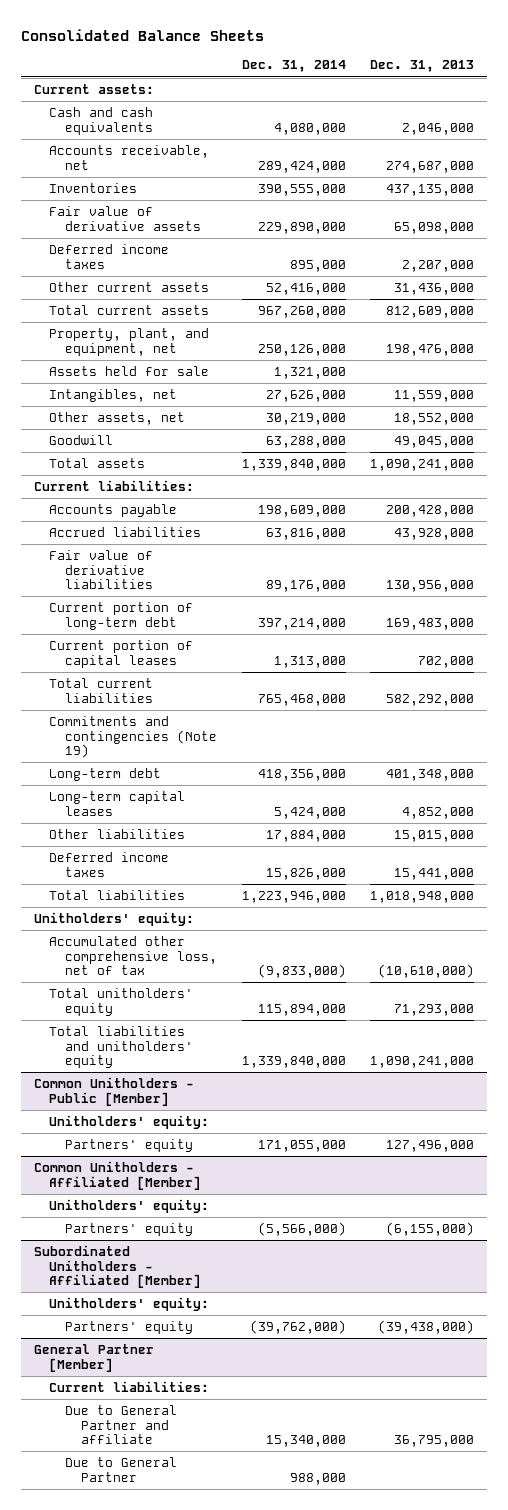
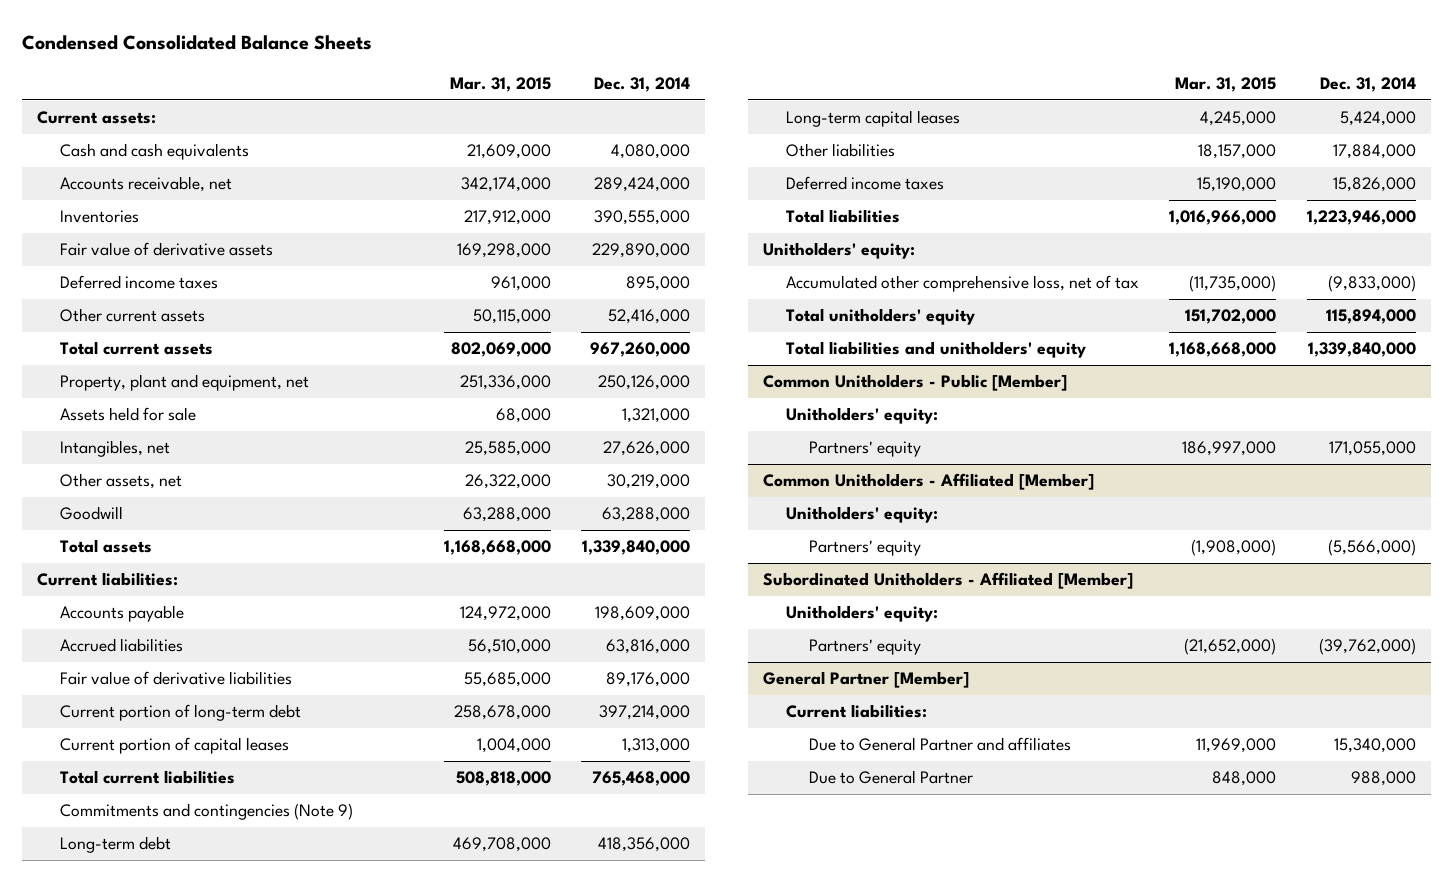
[21,28,265,41] Consolidated Balance Sheets -> [22,35,373,51] Condensed Consolidated Balance Sheets
[370,60,475,73] Dec. 31, 2013 -> none
none -> [449,76,551,92] Mar. 31, 2015
[49,328,210,356] Property, plant, and equipment, net -> [60,374,310,392] Property, plant and equipment, net
[49,716,218,758] Commitments and contingencies (Note 19) -> [60,803,354,821] Commitments and contingencies (Note 9)
[65,1405,178,1444] Due to General Partner and affiliate -> [809,737,1072,752] Due to General Partner and affiliates

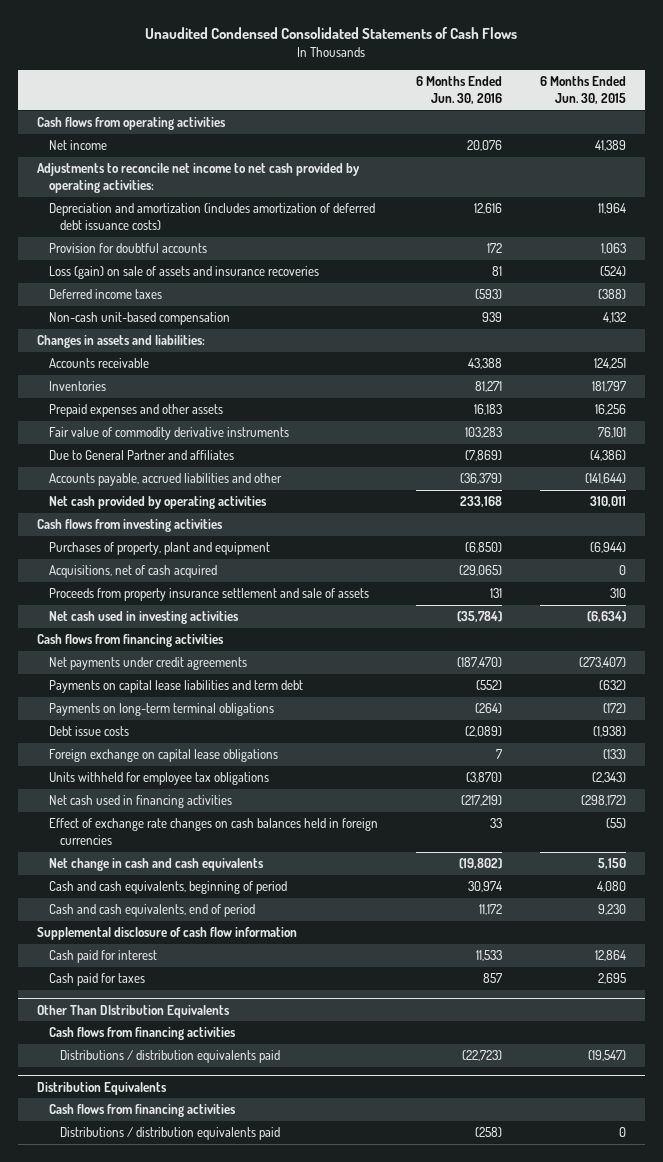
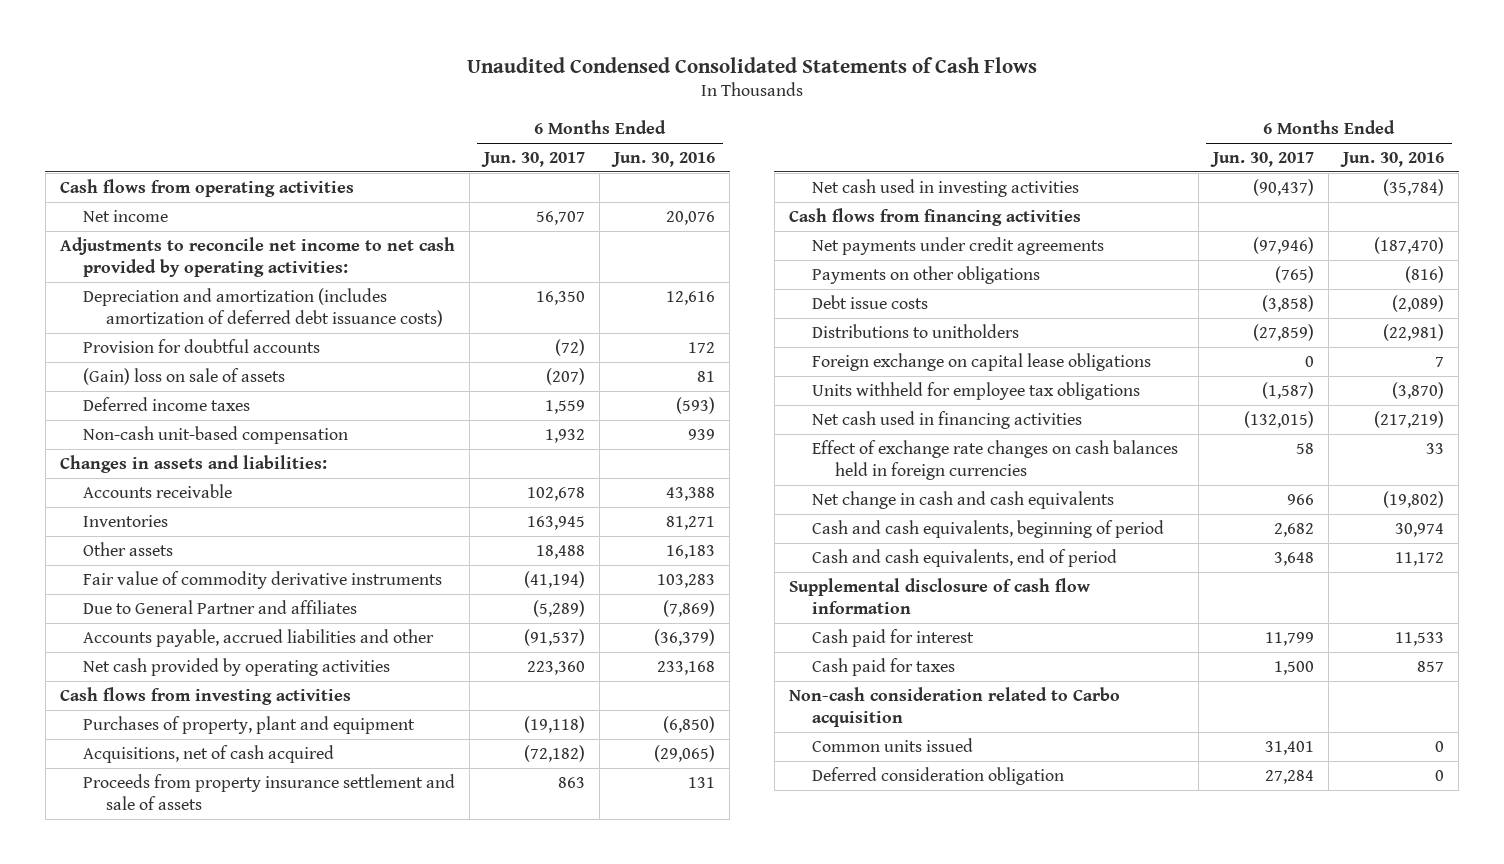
[539,76,626,104] 6 Months Ended Jun. 30, 2015 -> none
none -> [481,151,586,167] Jun. 30, 2017
[48,266,319,280] Loss (gain) on sale of assets and insurance recoveries -> [82,367,285,385] (Gain) loss on sale of assets
[48,404,223,418] Prepaid expenses and other assets -> [82,541,173,556] Other assets
[48,680,303,694] Payments on capital lease liabilities and term debt -> none
[48,703,274,717] Payments on long-term terminal obligations -> none
none -> [811,265,1040,284] Payments on other obligations
none -> [811,323,1019,338] Distributions to unitholders
[37,1004,231,1018] Other Than DIstribution Equivalents -> none
[48,1027,236,1041] Cash flows from financing activities -> none
[60,1050,281,1064] Distributions / distribution equivalents paid -> none
[37,1081,168,1095] Distribution Equivalents -> none
[48,1104,236,1118] Cash flows from financing activities -> none
[60,1127,281,1141] Distributions / distribution equivalents paid -> none
none -> [788,686,1120,728] Non-cash consideration related to Carbo acquisition
none -> [811,737,973,752] Common units issued
none -> [811,766,1064,785] Deferred consideration obligation

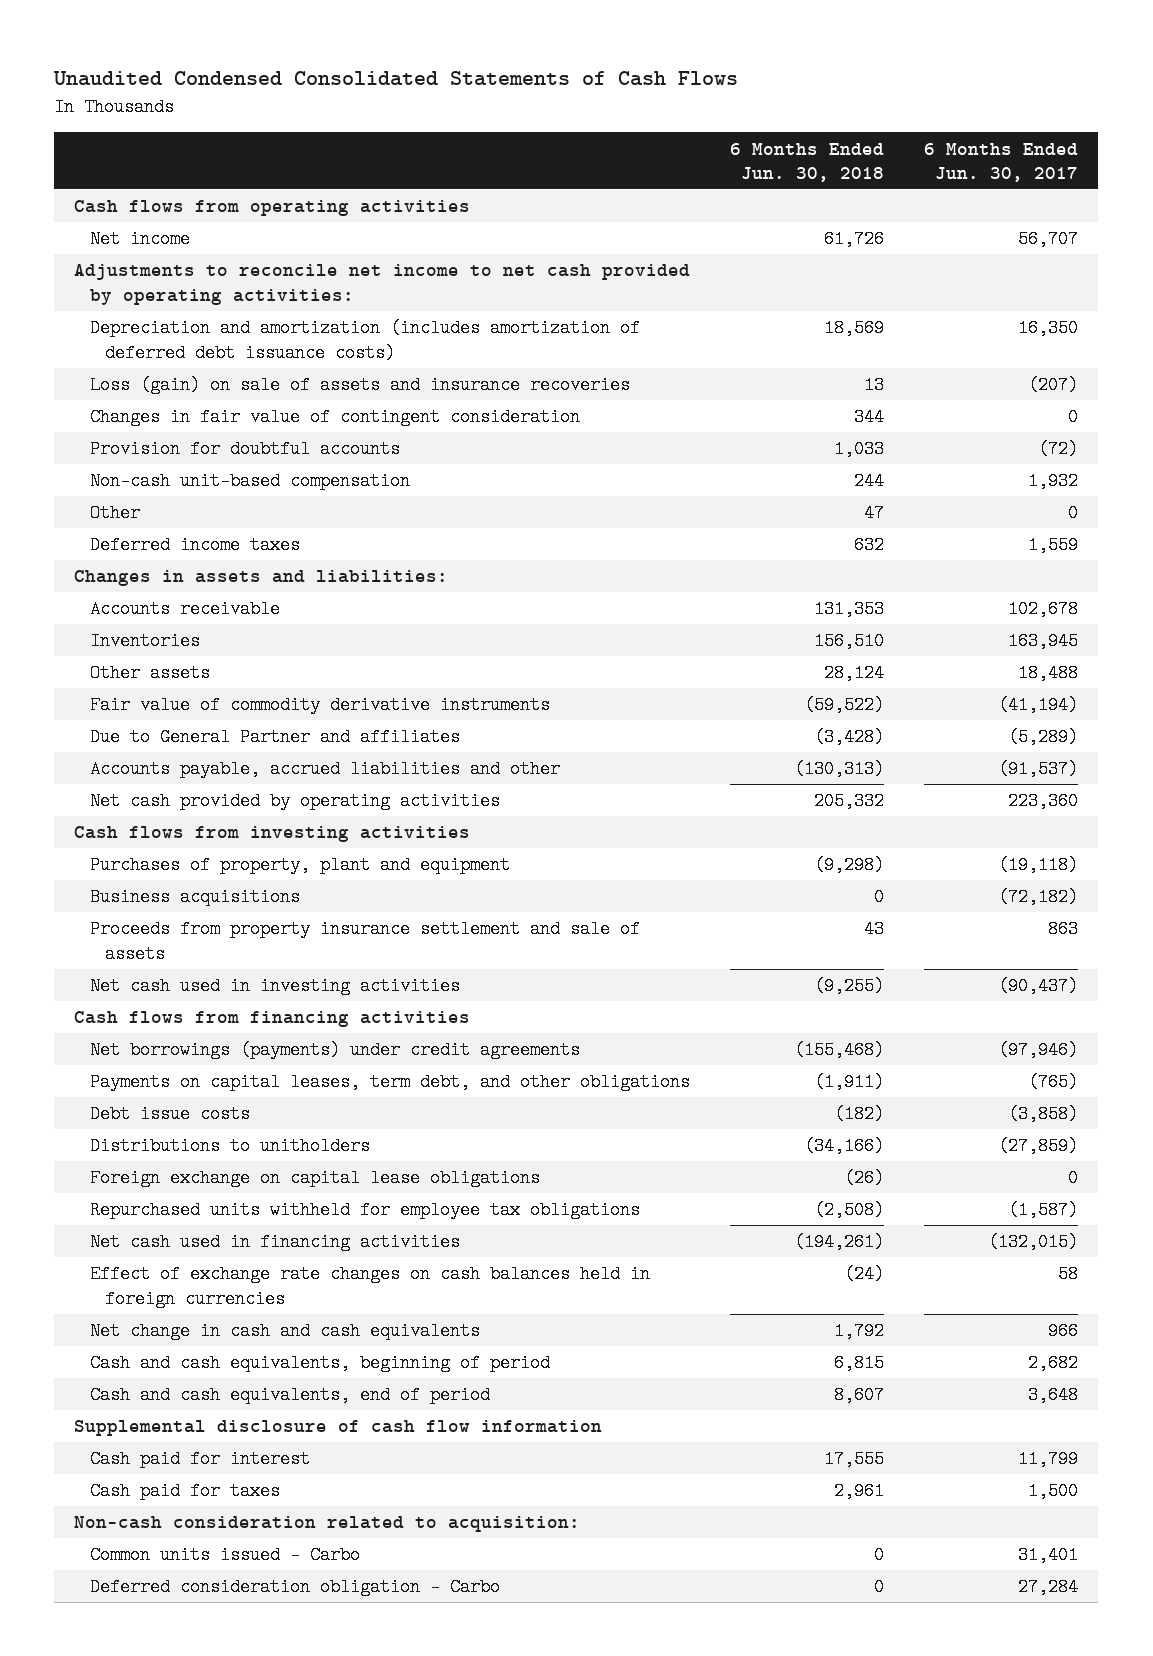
[611,151,716,167] Jun. 30, 2016 -> none
none -> [730,142,885,182] 6 Months Ended Jun. 30, 2018
none -> [89,376,630,395] Loss (gain) on sale of assets and insurance recoveries
none -> [89,408,580,427] Changes in fair value of contingent consideration
[82,367,285,385] (Gain) loss on sale of assets -> none
none -> [89,504,140,523] Other
[82,396,250,411] Deferred income taxes -> [89,536,300,555] Deferred income taxes
[82,744,334,763] Acquisitions, net of cash acquired -> [89,888,300,907] Business acquisitions
[811,236,1104,255] Net payments under credit agreements -> [89,1041,580,1060] Net borrowings (payments) under credit agreements
[811,265,1040,284] Payments on other obligations -> [89,1073,690,1092] Payments on capital leases, term debt, and other obligations
[811,381,1140,400] Units withheld for employee tax obligations -> [89,1201,640,1220] Repurchased units withheld for employee tax obligations
[788,686,1120,728] Non-cash consideration related to Carbo acquisition -> [74,1516,581,1533] Non-cash consideration related to acquisition:
[811,737,973,752] Common units issued -> [89,1546,360,1565] Common units issued - Carbo
[811,766,1064,785] Deferred consideration obligation -> [89,1578,500,1597] Deferred consideration obligation - Carbo

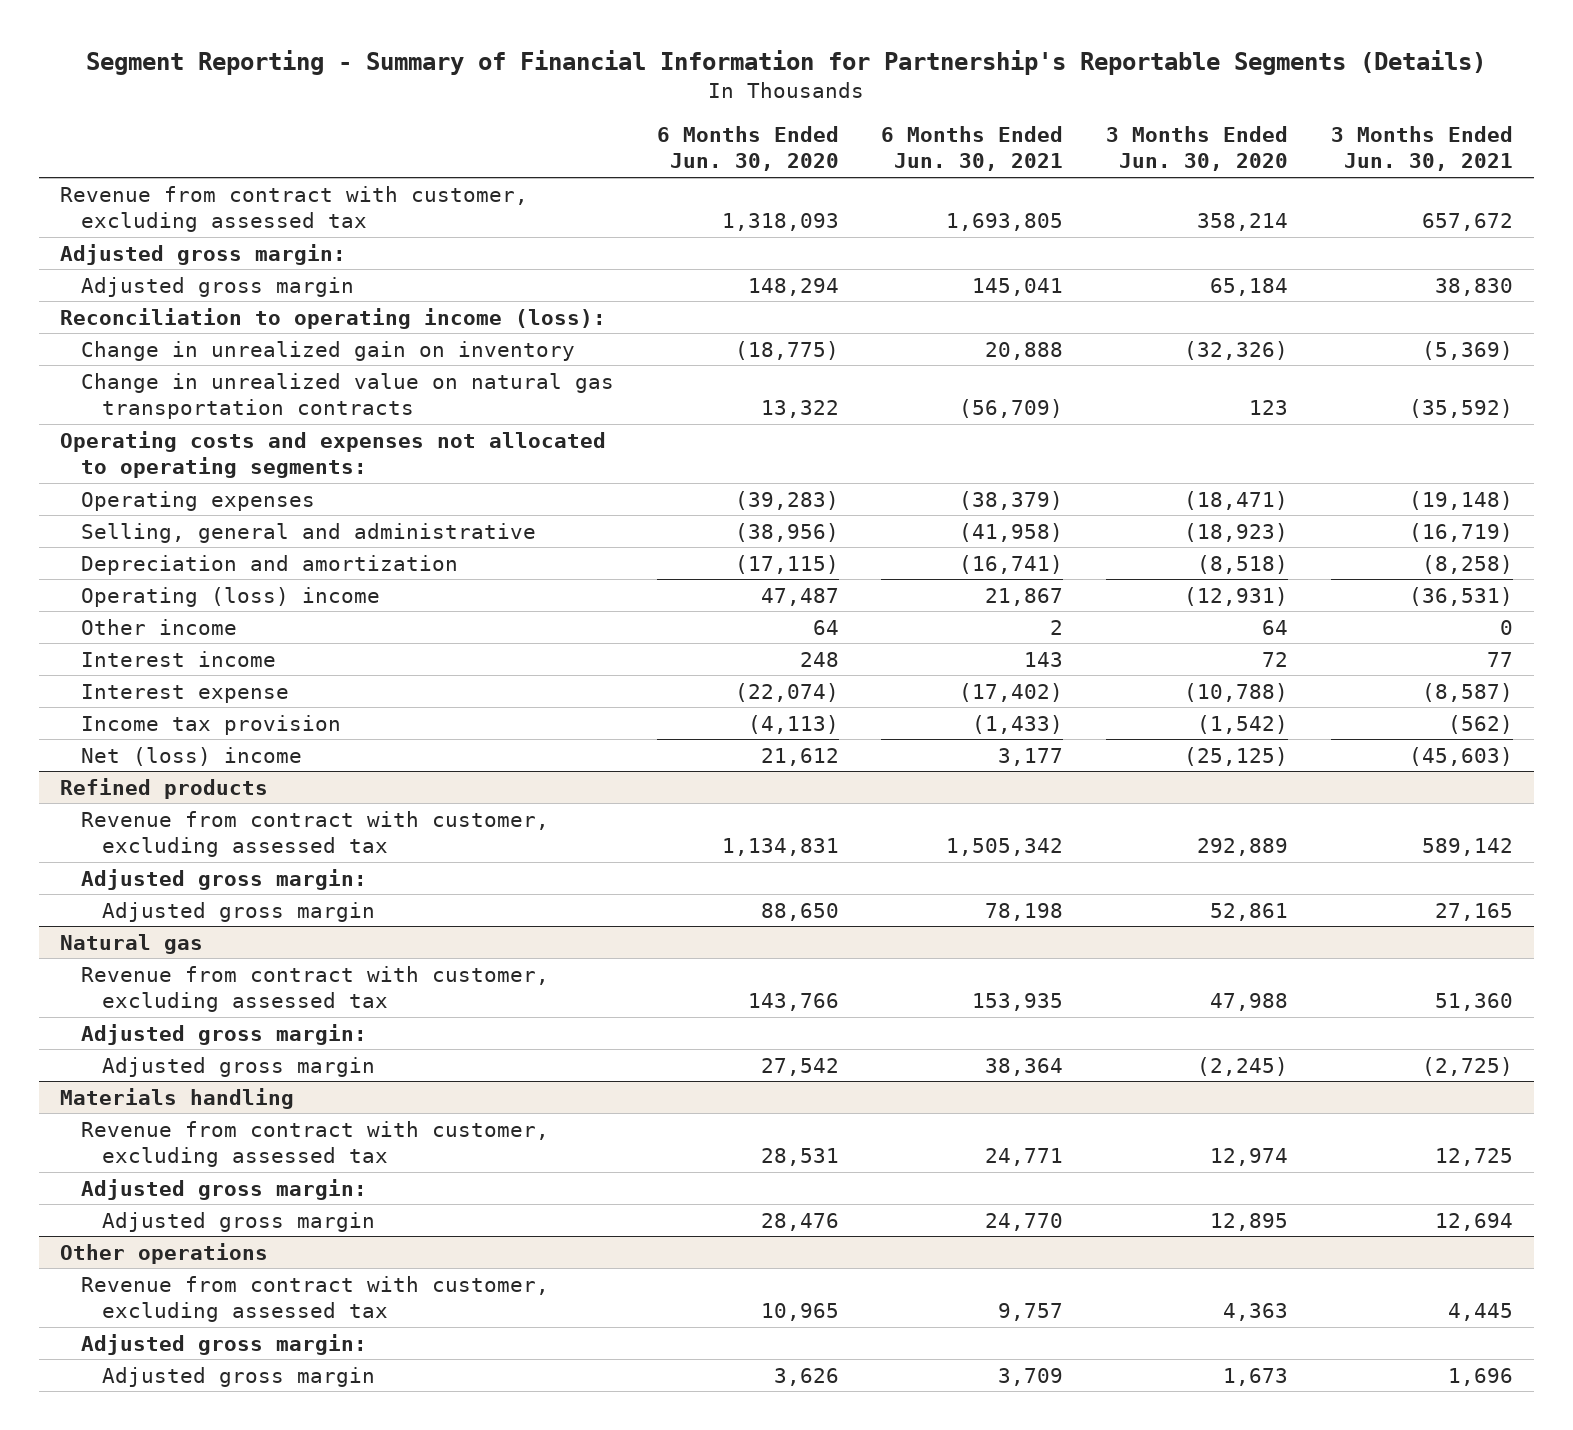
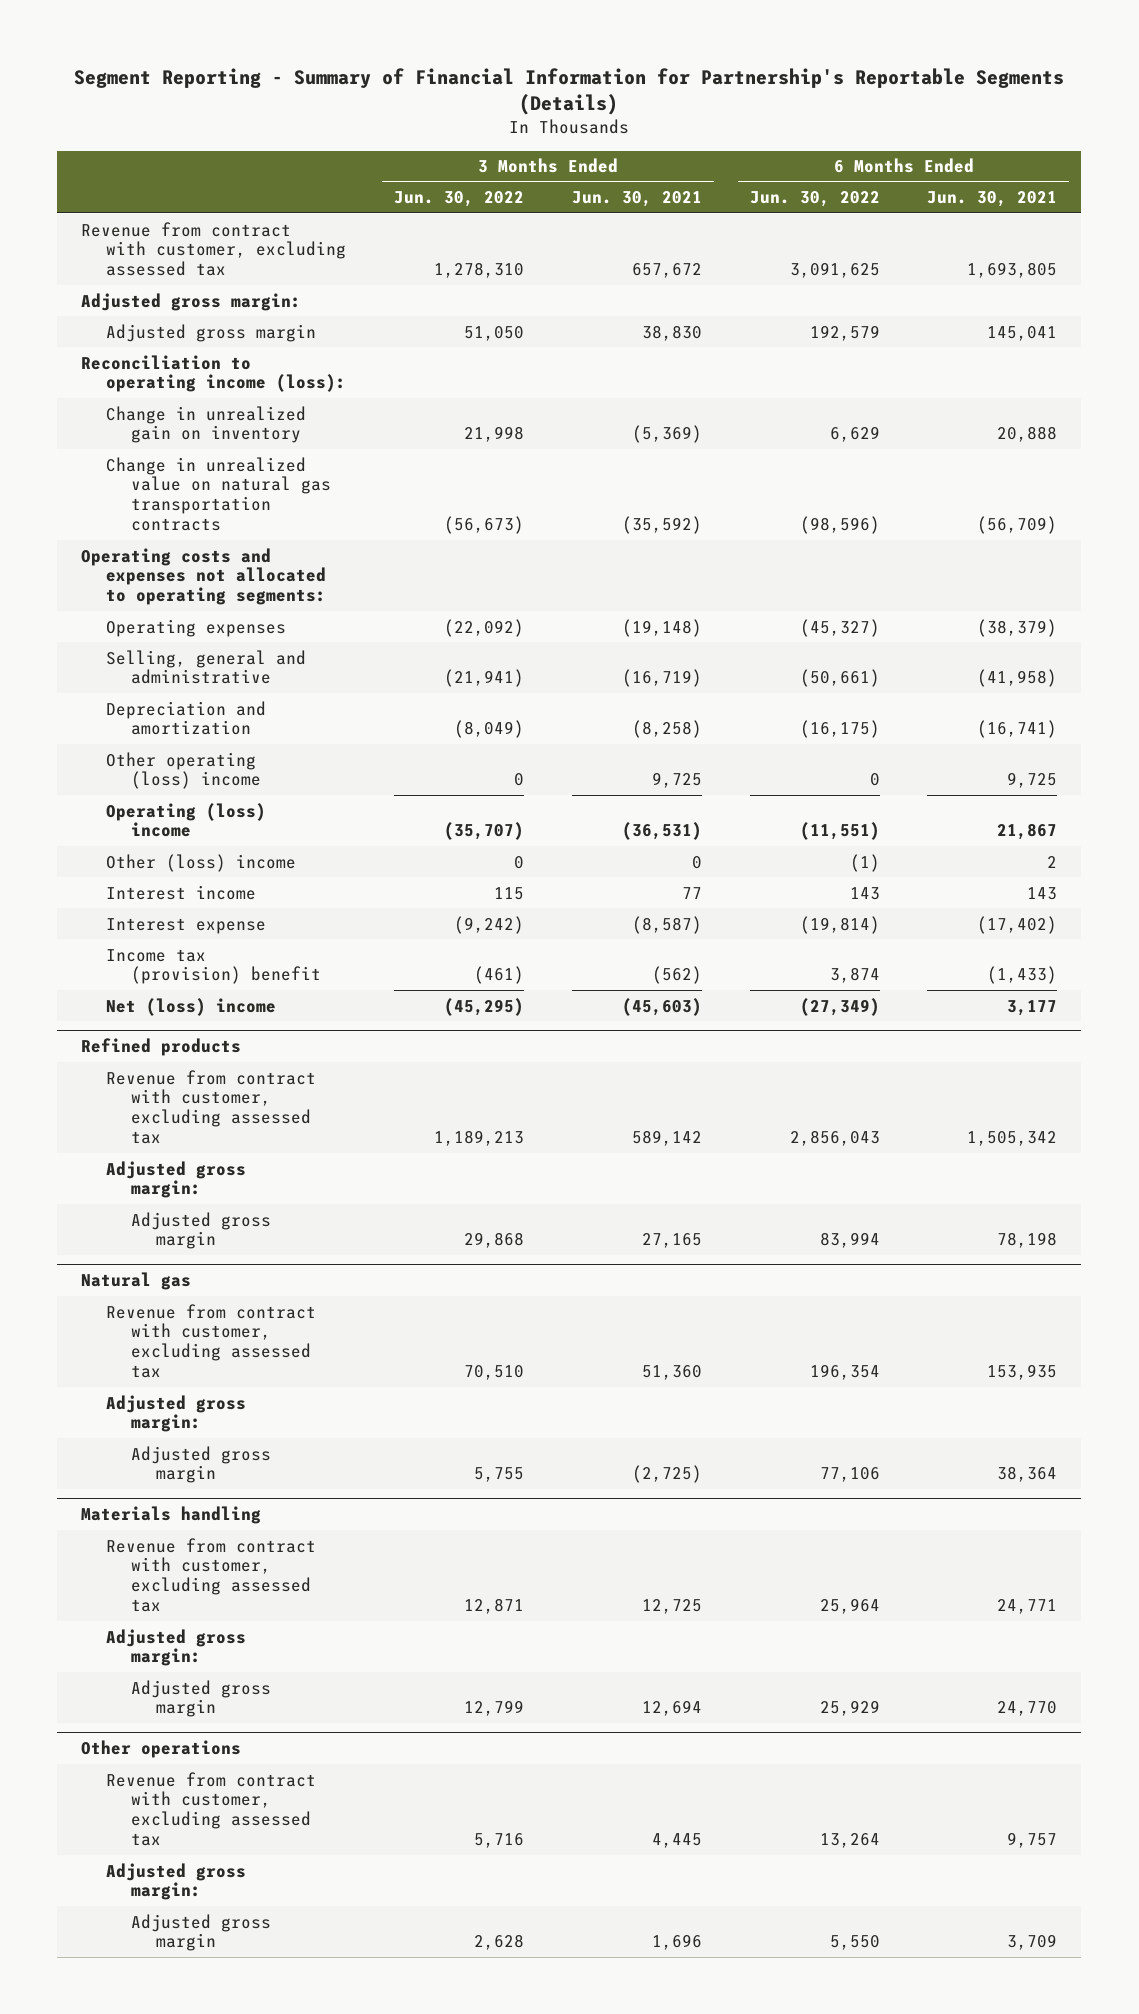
[656,125,839,172] 6 Months Ended Jun. 30, 2020 -> none
[1106,125,1289,172] 3 Months Ended Jun. 30, 2020 -> none
none -> [393,191,524,208] Jun. 30, 2022
none -> [749,191,880,208] Jun. 30, 2022
none -> [106,751,262,790] Other operating (loss) income
[80,618,237,635] Other income -> [106,853,297,872] Other (loss) income
[80,714,341,735] Income tax provision -> [106,948,322,985] Income tax (provision) benefit

